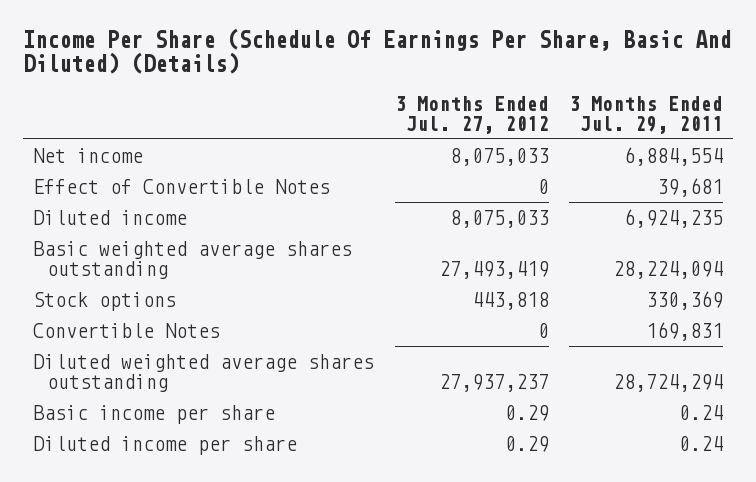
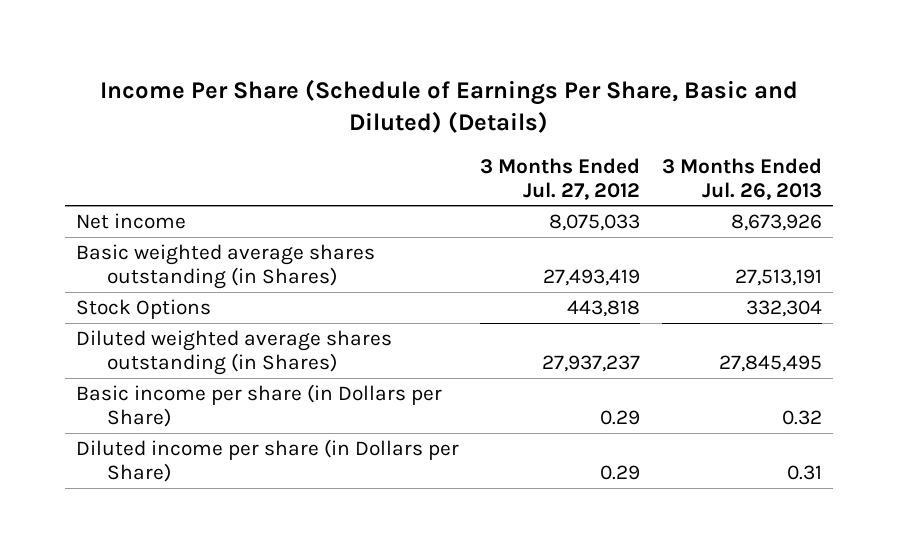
[22,27,731,75] Income Per Share (Schedule Of Earnings Per Share, Basic And Diluted) (Details) -> [99,78,798,133] Income Per Share (Schedule of Earnings Per Share, Basic and Diluted) (Details)
[569,95,724,134] 3 Months Ended Jul. 29, 2011 -> none
none -> [661,157,822,200] 3 Months Ended Jul. 26, 2013
[33,178,331,194] Effect of Convertible Notes -> none
[33,209,188,225] Diluted income -> none
[33,322,221,338] Convertible Notes -> none
[33,240,353,279] Basic weighted average shares outstanding -> [76,243,376,289] Basic weighted average shares outstanding (in Shares)
[33,291,177,311] Stock options -> [76,298,212,319] Stock Options
[33,353,375,392] Diluted weighted average shares outstanding -> [76,329,393,375] Diluted weighted average shares outstanding (in Shares)
[33,404,276,424] Basic income per share -> [76,383,443,427] Basic income per share (in Dollars per Share)
[33,435,298,455] Diluted income per share -> [76,438,460,482] Diluted income per share (in Dollars per Share)

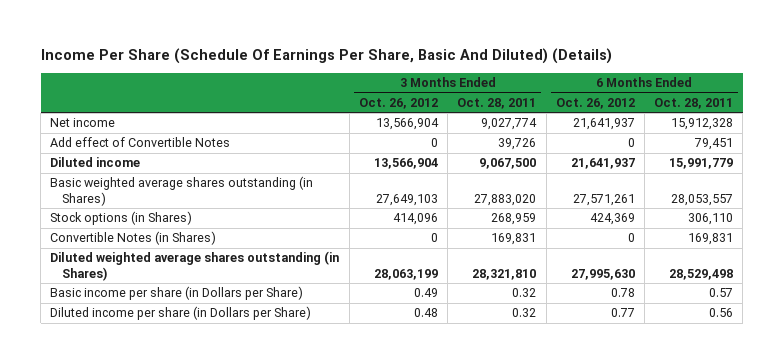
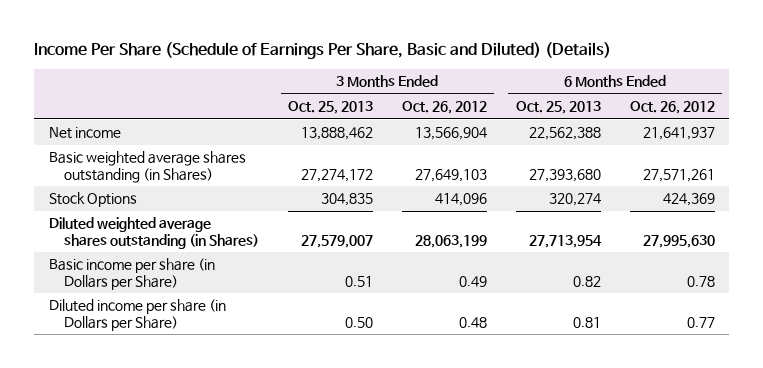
[40,48,612,65] Income Per Share (Schedule Of Earnings Per Share, Basic And Diluted) (Details) -> [34,42,612,60] Income Per Share (Schedule of Earnings Per Share, Basic and Diluted) (Details)
[457,97,537,109] Oct. 28, 2011 -> none
[654,97,734,109] Oct. 28, 2011 -> none
none -> [287,101,373,115] Oct. 25, 2013
none -> [515,101,601,115] Oct. 25, 2013
[50,137,231,148] Add effect of Convertible Notes -> none
[50,157,141,168] Diluted income -> none
[50,231,217,246] Convertible Notes (in Shares) -> none
[50,211,193,226] Stock options (in Shares) -> [48,192,137,208] Stock Options

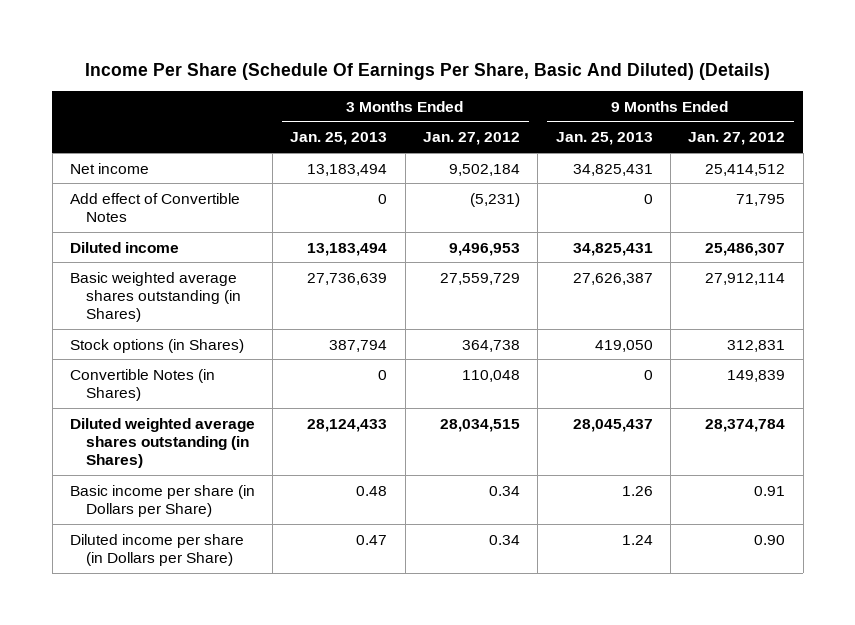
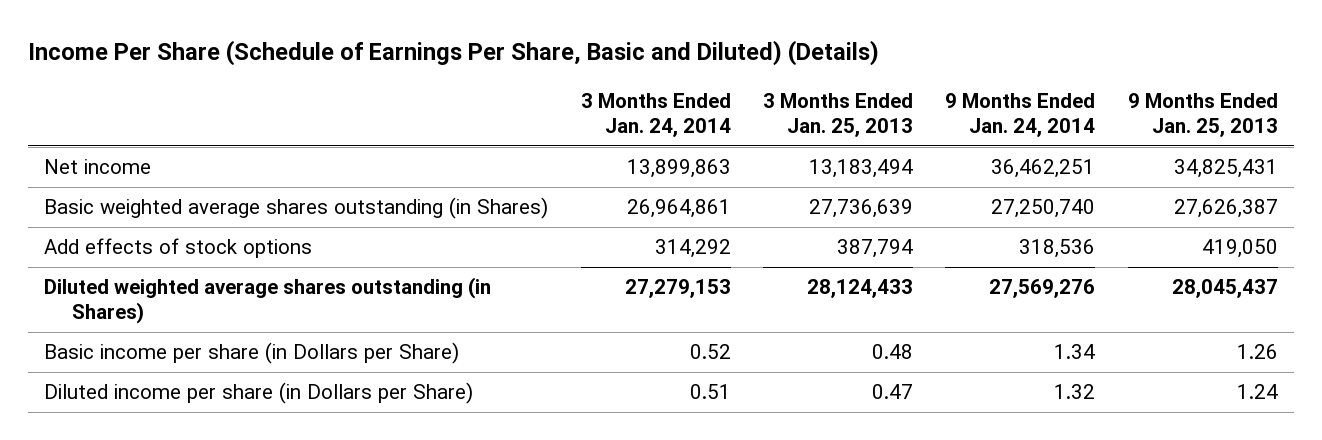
[84,62,770,80] Income Per Share (Schedule Of Earnings Per Share, Basic And Diluted) (Details) -> [28,40,880,67] Income Per Share (Schedule of Earnings Per Share, Basic and Diluted) (Details)
[423,132,521,146] Jan. 27, 2012 -> none
[688,132,786,146] Jan. 27, 2012 -> none
none -> [580,92,731,138] 3 Months Ended Jan. 24, 2014
none -> [945,92,1096,138] 9 Months Ended Jan. 24, 2014
[69,192,240,222] Add effect of Convertible Notes -> none
[69,241,179,253] Diluted income -> none
[69,368,215,401] Convertible Notes (in Shares) -> none
[69,338,244,353] Stock options (in Shares) -> [44,238,313,259] Add effects of stock options

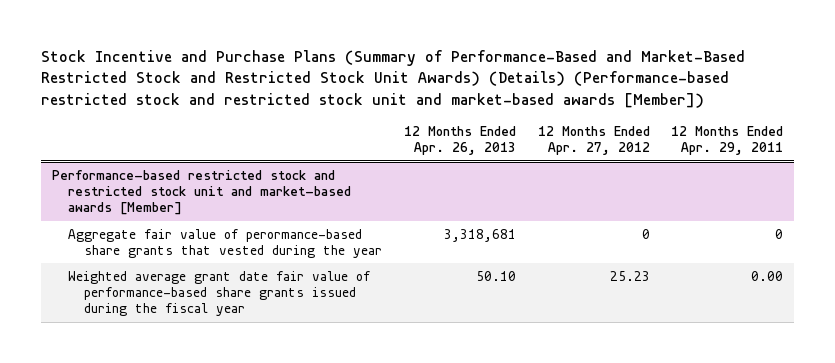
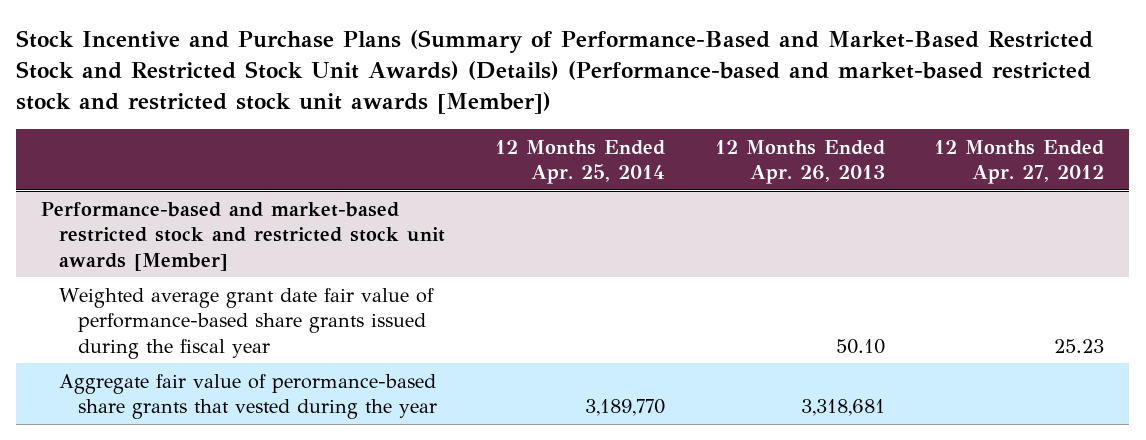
[41,50,746,108] Stock Incentive and Purchase Plans (Summary of Performance-Based and Market-Based Restricted Stock and Restricted Stock Unit Awards) (Details) (Performance-based restricted stock and restricted stock unit and market-based awards [Member]) -> [16,30,1094,115] Stock Incentive and Purchase Plans (Summary of Performance-Based and Market-Based Restricted Stock and Restricted Stock Unit Awards) (Details) (Performance-based and market-based restricted stock and restricted stock unit awards [Member])
[671,125,784,156] 12 Months Ended Apr. 29, 2011 -> none
none -> [495,139,666,185] 12 Months Ended Apr. 25, 2014
[67,228,382,259] Aggregate fair value of perormance-based share grants that vested during the year -> none
[51,169,351,216] Performance-based restricted stock and restricted stock unit and market-based awards [Member] -> [41,201,446,271] Performance-based and market-based restricted stock and restricted stock unit awards [Member]
none -> [59,373,437,420] Aggregate fair value of perormance-based share grants that vested during the year

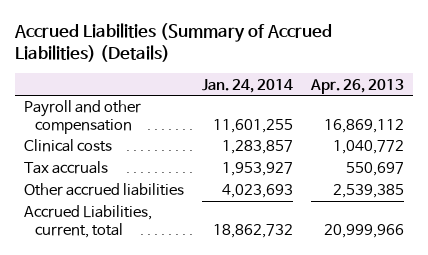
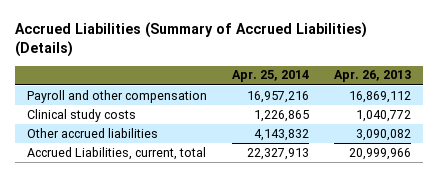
[202,78,294,93] Jan. 24, 2014 -> none
none -> [232,70,310,83] Apr. 25, 2014
[23,161,108,175] Tax accruals -> none
[23,139,112,153] Clinical costs -> [27,108,137,122] Clinical study costs
[333,184,405,199] 2,539,385 -> [355,128,411,141] 3,090,082

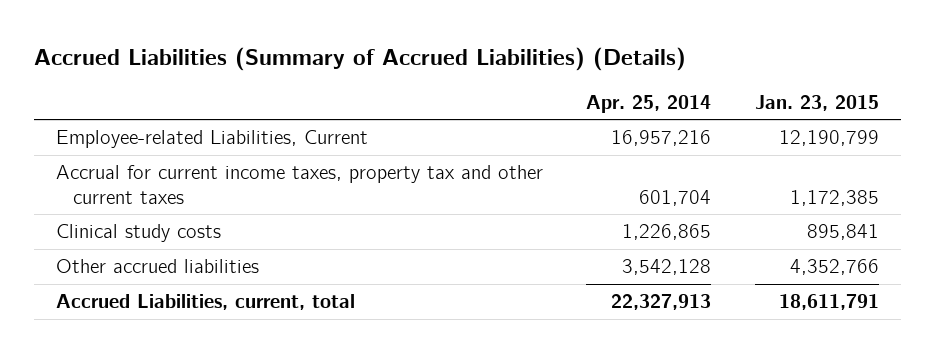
[333,70,411,83] Apr. 26, 2013 -> none
none -> [754,94,879,111] Jan. 23, 2015
[27,89,208,103] Payroll and other compensation -> [56,130,369,149] Employee-related Liabilities, Current
none -> [56,165,544,204] Accrual for current income taxes, property tax and other current taxes
[254,128,310,141] 4,143,832 -> [622,259,712,276] 3,542,128

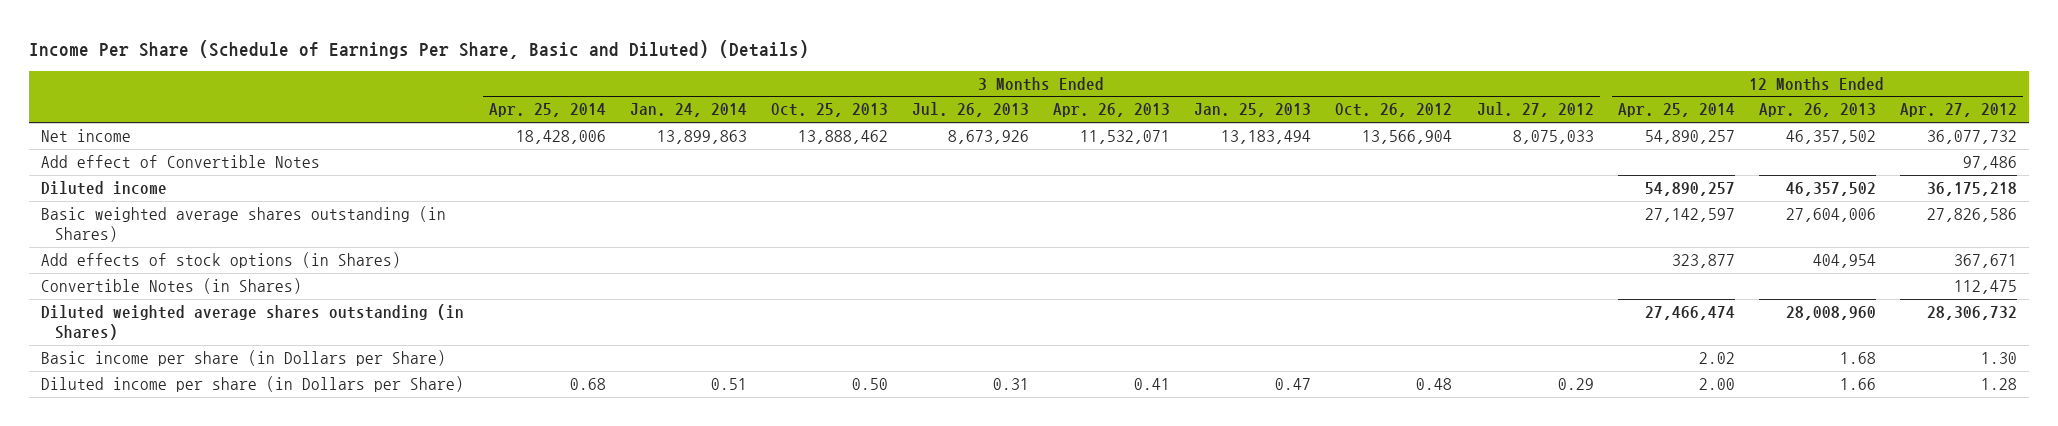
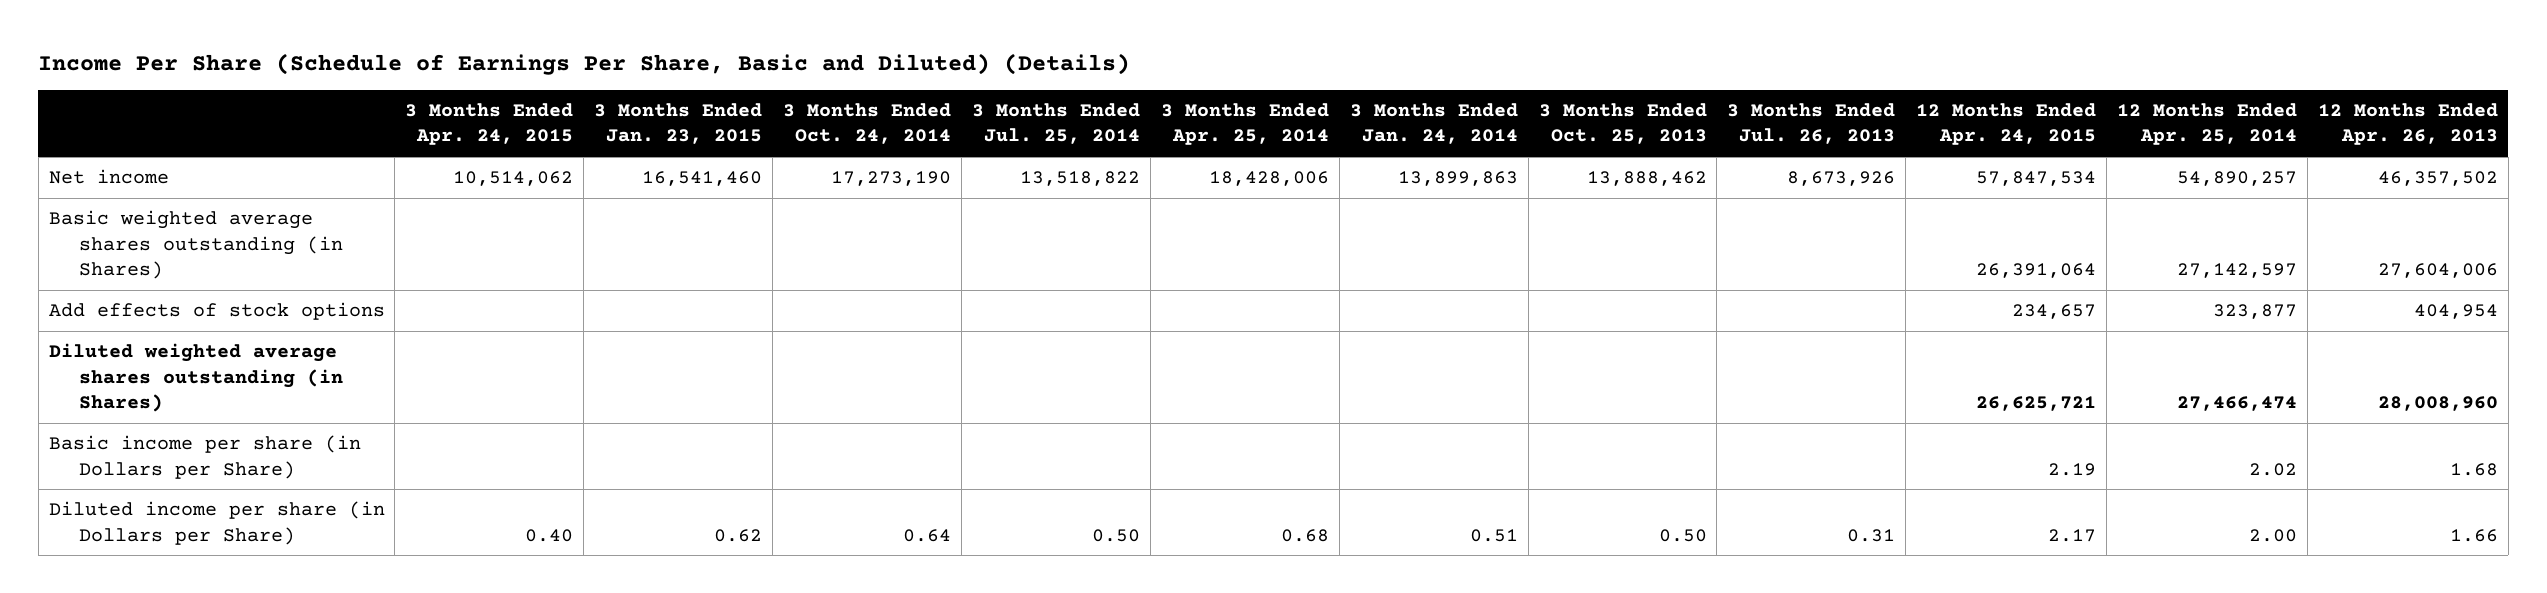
[1053,103,1171,118] Apr. 26, 2013 -> none
[1194,103,1312,118] Jan. 25, 2013 -> none
[1335,103,1453,118] Oct. 26, 2012 -> none
[1476,102,1594,118] Jul. 27, 2012 -> none
[1900,103,2018,118] Apr. 27, 2012 -> none
none -> [405,103,574,146] 3 Months Ended Apr. 24, 2015
none -> [594,103,763,145] 3 Months Ended Jan. 23, 2015
none -> [783,103,952,145] 3 Months Ended Oct. 24, 2014
none -> [971,103,1140,145] 3 Months Ended Jul. 25, 2014
none -> [1916,103,2097,146] 12 Months Ended Apr. 24, 2015
[41,154,321,168] Add effect of Convertible Notes -> none
[41,180,168,195] Diluted income -> none
[41,277,303,294] Convertible Notes (in Shares) -> none
[41,251,402,268] Add effects of stock options (in Shares) -> [48,302,385,321] Add effects of stock options

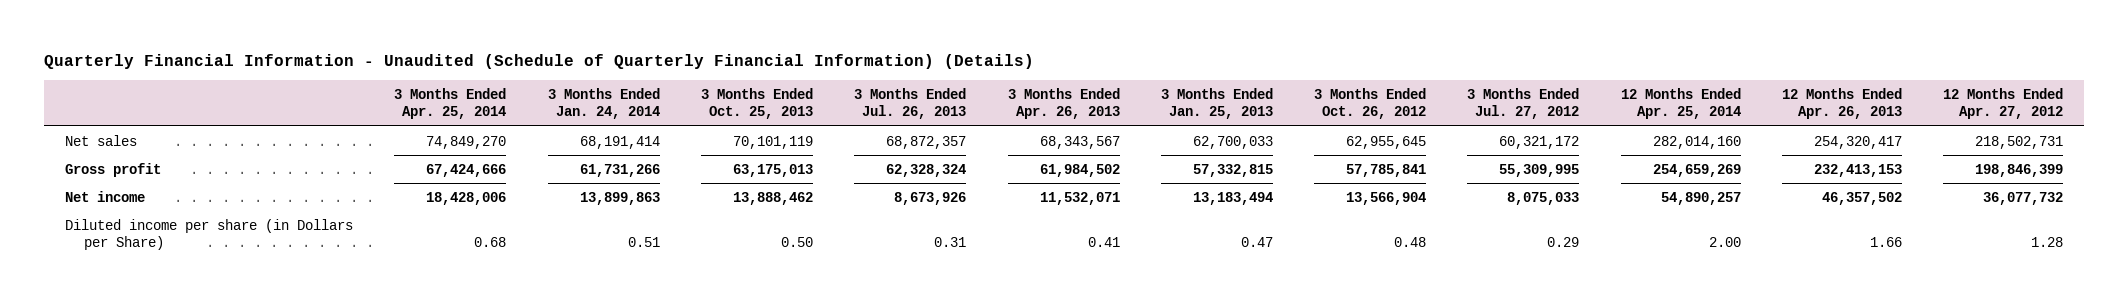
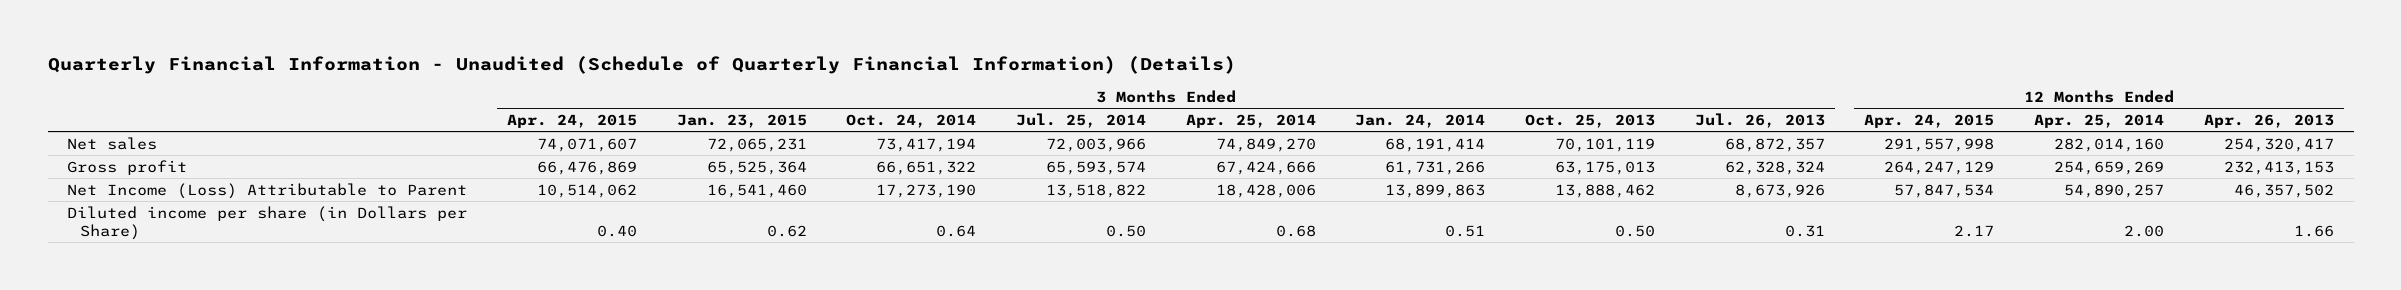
[1007,87,1120,120] 3 Months Ended Apr. 26, 2013 -> none
[1160,87,1273,120] 3 Months Ended Jan. 25, 2013 -> none
[1314,87,1427,120] 3 Months Ended Oct. 26, 2012 -> none
[1467,87,1580,120] 3 Months Ended Jul. 27, 2012 -> none
[1943,87,2064,120] 12 Months Ended Apr. 27, 2012 -> none
none -> [507,113,638,128] Apr. 24, 2015
none -> [676,113,807,128] Jan. 23, 2015
none -> [846,113,977,128] Oct. 24, 2014
none -> [1016,112,1147,128] Jul. 25, 2014
none -> [1864,113,1995,128] Apr. 24, 2015
[65,190,146,202] Net income -> [67,182,468,199] Net Income (Loss) Attributable to Parent

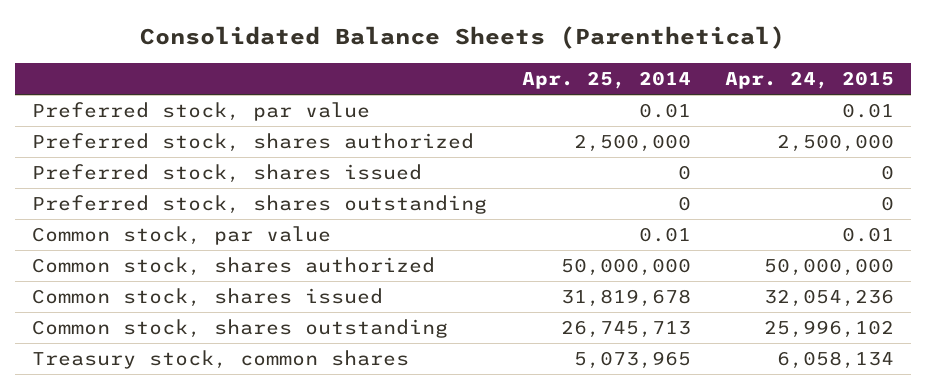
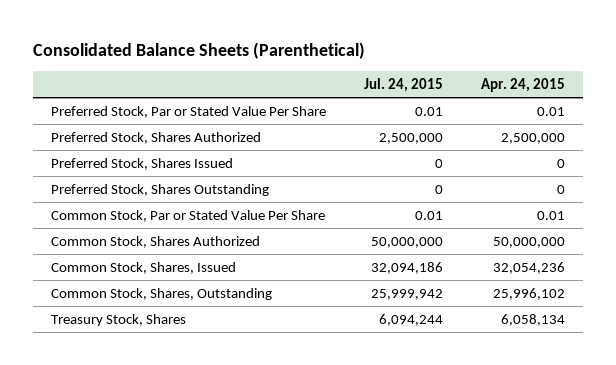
[521,71,691,90] Apr. 25, 2014 -> none
none -> [363,78,443,93] Jul. 24, 2015
[32,102,371,122] Preferred stock, par value -> [51,106,327,119] Preferred Stock, Par or Stated Value Per Share
[32,133,475,153] Preferred stock, shares authorized -> [51,132,262,145] Preferred Stock, Shares Authorized
[32,164,423,184] Preferred stock, shares issued -> [51,158,234,171] Preferred Stock, Shares Issued
[32,195,488,215] Preferred stock, shares outstanding -> [51,184,270,197] Preferred Stock, Shares Outstanding
[32,226,332,246] Common stock, par value -> [51,210,326,223] Common Stock, Par or Stated Value Per Share
[32,257,436,277] Common stock, shares authorized -> [51,236,261,249] Common Stock, Shares Authorized
[32,288,384,308] Common stock, shares issued -> [51,262,237,275] Common Stock, Shares, Issued
[32,319,449,339] Common stock, shares outstanding -> [51,288,273,301] Common Stock, Shares, Outstanding
[32,350,410,370] Treasury stock, common shares -> [51,314,187,327] Treasury Stock, Shares

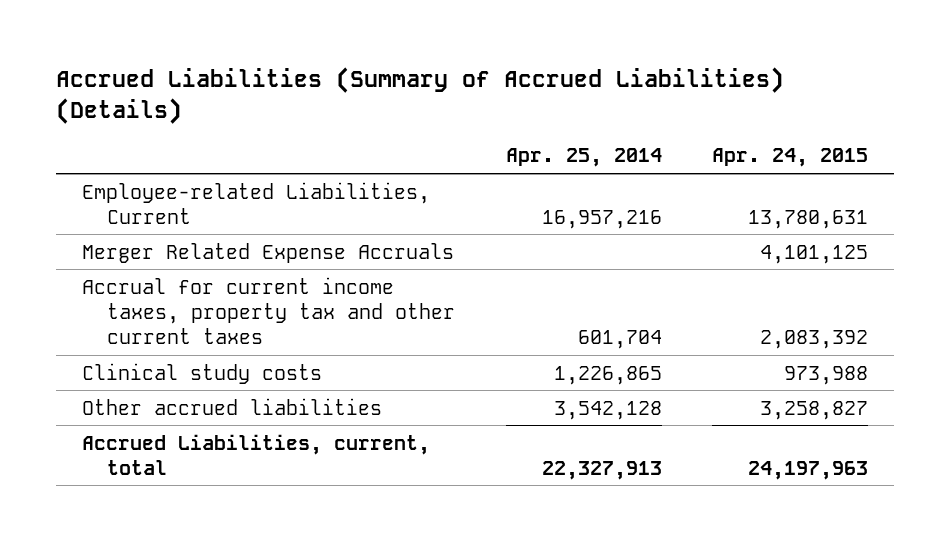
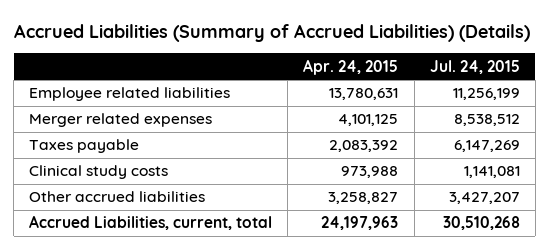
[505,148,662,168] Apr. 25, 2014 -> none
none -> [429,59,520,74] Jul. 24, 2015
[81,181,430,224] Employee-related Liabilities, Current -> [29,87,231,102] Employee related liabilities
[81,242,454,263] Merger Related Expense Accruals -> [29,113,213,128] Merger related expenses
[81,276,455,344] Accrual for current income taxes, property tax and other current taxes -> [29,139,140,154] Taxes payable

